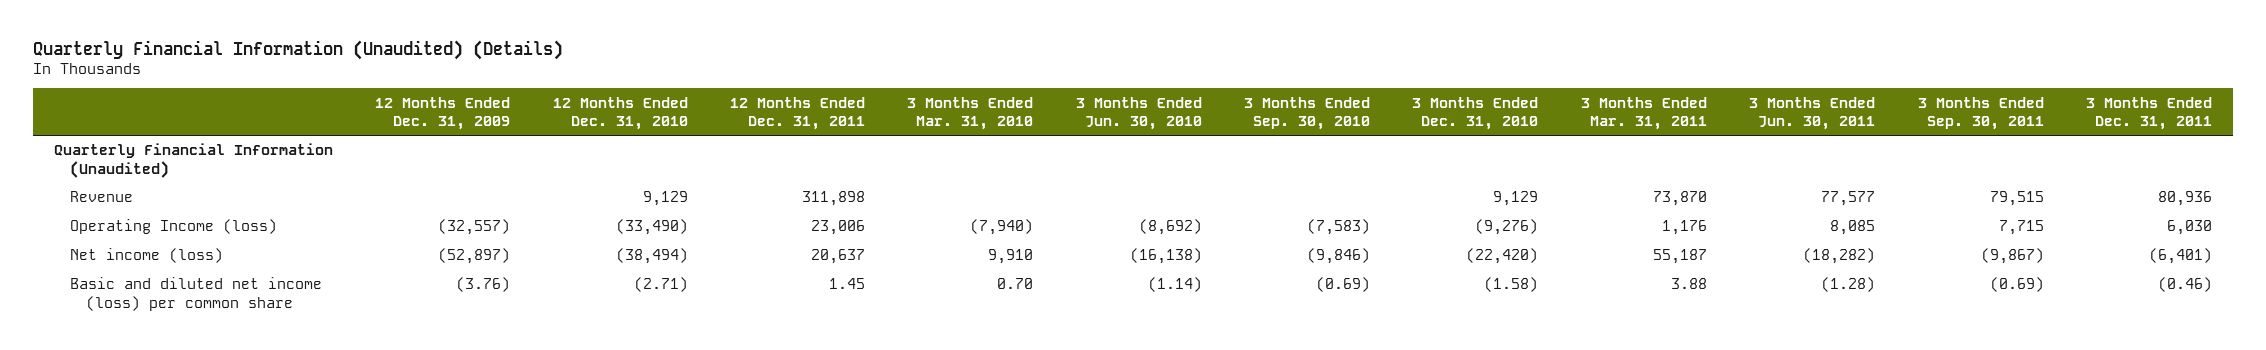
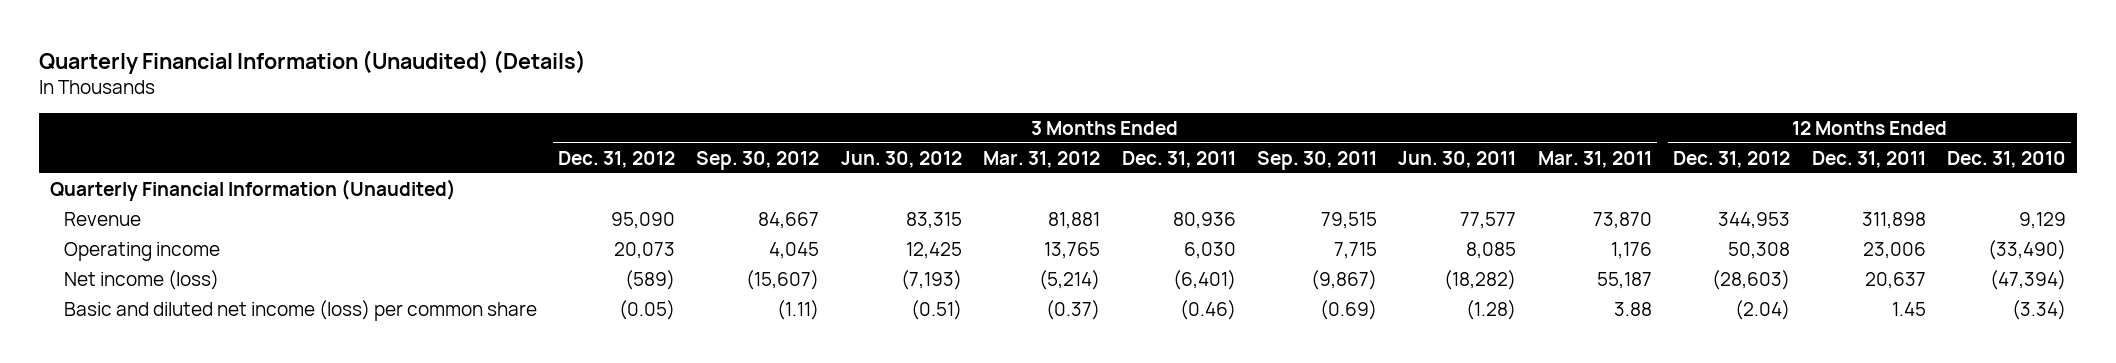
[375,96,511,131] 12 Months Ended Dec. 31, 2009 -> none
[907,96,1034,131] 3 Months Ended Mar. 31, 2010 -> none
[1075,96,1202,131] 3 Months Ended Jun. 30, 2010 -> none
[1244,96,1371,131] 3 Months Ended Sep. 30, 2010 -> none
[1412,96,1539,131] 3 Months Ended Dec. 31, 2010 -> none
none -> [558,150,676,168] Dec. 31, 2012
none -> [696,150,820,170] Sep. 30, 2012
none -> [840,150,962,168] Jun. 30, 2012
none -> [983,150,1101,168] Mar. 31, 2012
none -> [1673,150,1791,168] Dec. 31, 2012
[69,219,277,235] Operating Income (loss) -> [63,241,220,261] Operating income
[615,248,688,265] (38,494) -> [1989,269,2066,290] (47,394)
[633,277,688,293] (2.71) -> [2011,299,2066,320] (3.34)

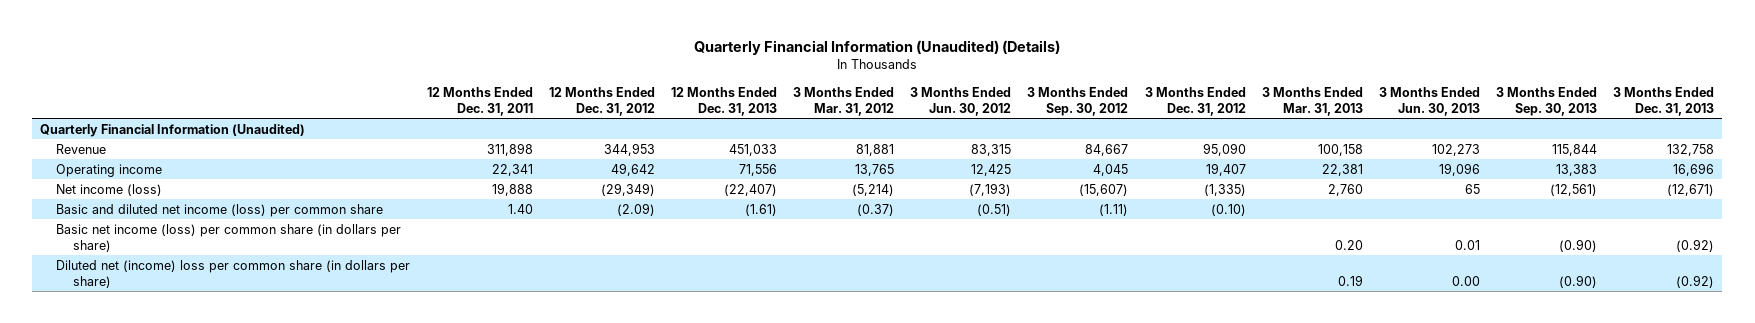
[1121,150,1236,168] Dec. 31, 2011 -> none
[1256,150,1377,170] Sep. 30, 2011 -> none
[1398,150,1517,168] Jun. 30, 2011 -> none
[1537,150,1652,168] Mar. 31, 2011 -> none
[1946,150,2066,168] Dec. 31, 2010 -> none
none -> [670,86,777,116] 12 Months Ended Dec. 31, 2013
none -> [1261,86,1363,116] 3 Months Ended Mar. 31, 2013
none -> [1378,86,1480,116] 3 Months Ended Jun. 30, 2013
none -> [1496,86,1598,116] 3 Months Ended Sep. 30, 2013
none -> [1613,86,1715,116] 3 Months Ended Dec. 31, 2013
[614,241,676,259] 20,073 -> [1205,162,1246,176] 19,407
[1728,241,1791,259] 50,308 -> [610,162,655,176] 49,642
[1862,241,1926,259] 23,006 -> [491,163,533,176] 22,341
[625,269,676,290] (589) -> [1203,183,1246,196] (1,335)
[1712,269,1791,290] (28,603) -> [600,182,655,196] (29,349)
[1864,271,1926,289] 20,637 -> [491,182,533,196] 19,888
[619,299,676,320] (0.05) -> [1210,203,1246,216] (0.10)
[1735,299,1791,320] (2.04) -> [616,202,655,216] (2.09)
[1891,301,1926,316] 1.45 -> [507,203,533,214] 1.40
none -> [56,223,402,252] Basic net income (loss) per common share (in dollars per share)
none -> [56,259,411,288] Diluted net (income) loss per common share (in dollars per share)

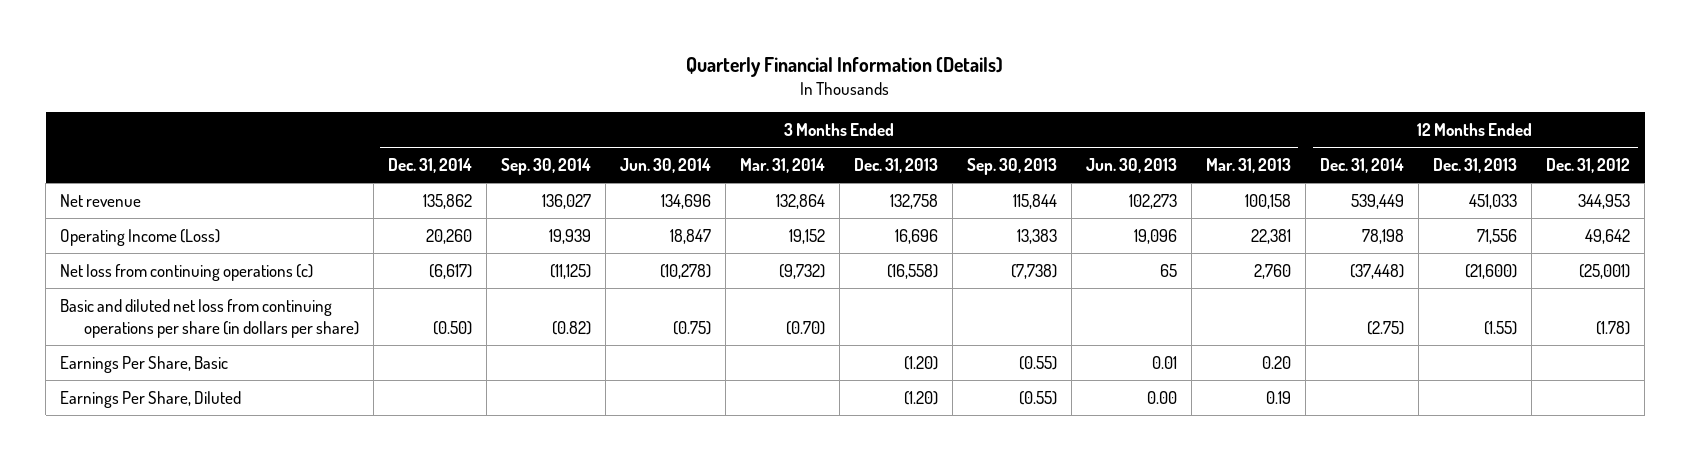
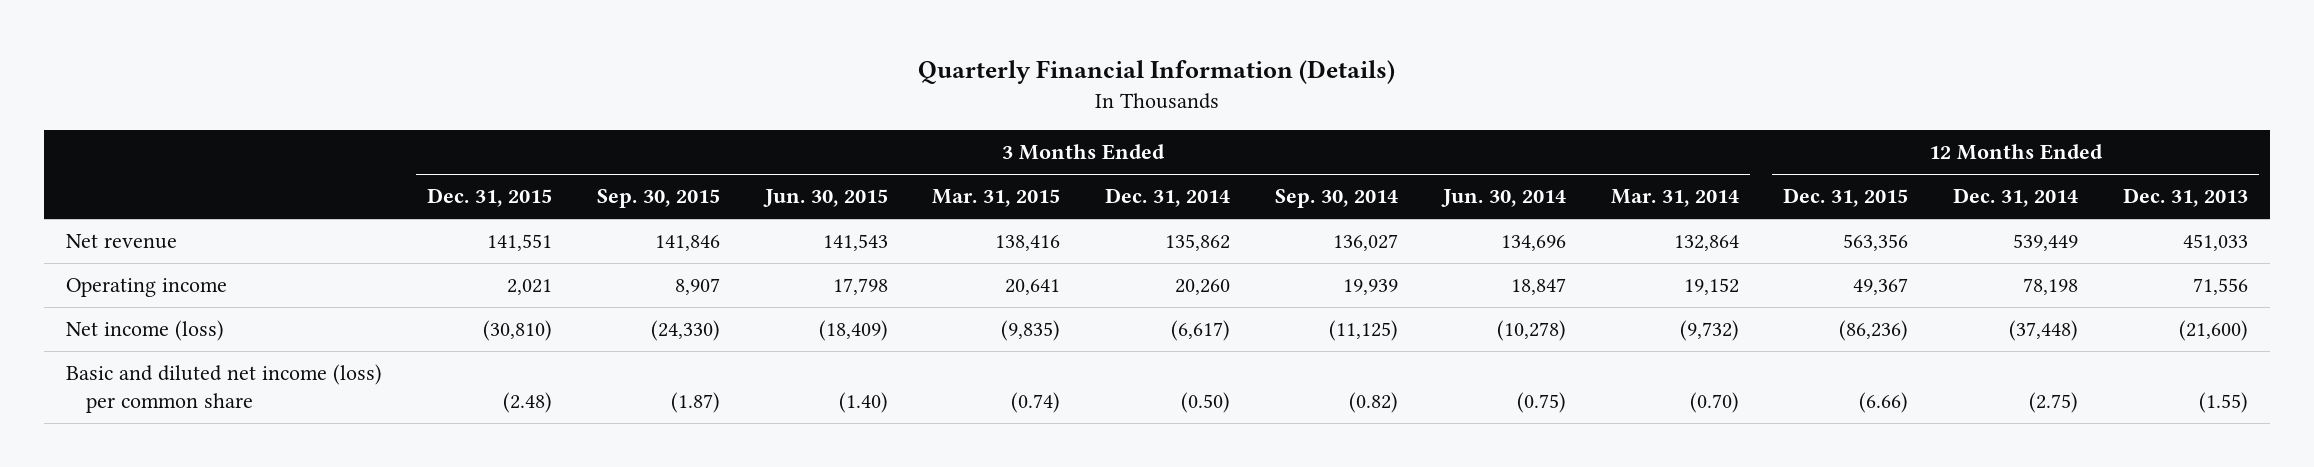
[853,157,938,173] Dec. 31, 2013 -> none
[967,157,1058,175] Sep. 30, 2013 -> none
[1086,157,1178,173] Jun. 30, 2013 -> none
[1206,157,1292,173] Mar. 31, 2013 -> none
[1546,157,1631,173] Dec. 31, 2012 -> none
none -> [427,188,553,208] Dec. 31, 2015
none -> [596,189,720,209] Sep. 30, 2015
none -> [762,189,888,208] Jun. 30, 2015
none -> [932,189,1061,208] Mar. 31, 2015
none -> [1783,188,1909,208] Dec. 31, 2015
[60,355,229,373] Earnings Per Share, Basic -> none
[60,390,242,408] Earnings Per Share, Diluted -> none
[60,228,221,246] Operating Income (Loss) -> [66,278,228,298] Operating income
[60,263,314,281] Net loss from continuing operations (c) -> [66,320,225,342] Net income (loss)
[60,298,359,338] Basic and diluted net loss from continuing operations per share (in dollars per share) -> [66,364,383,414] Basic and diluted net income (loss) per common share

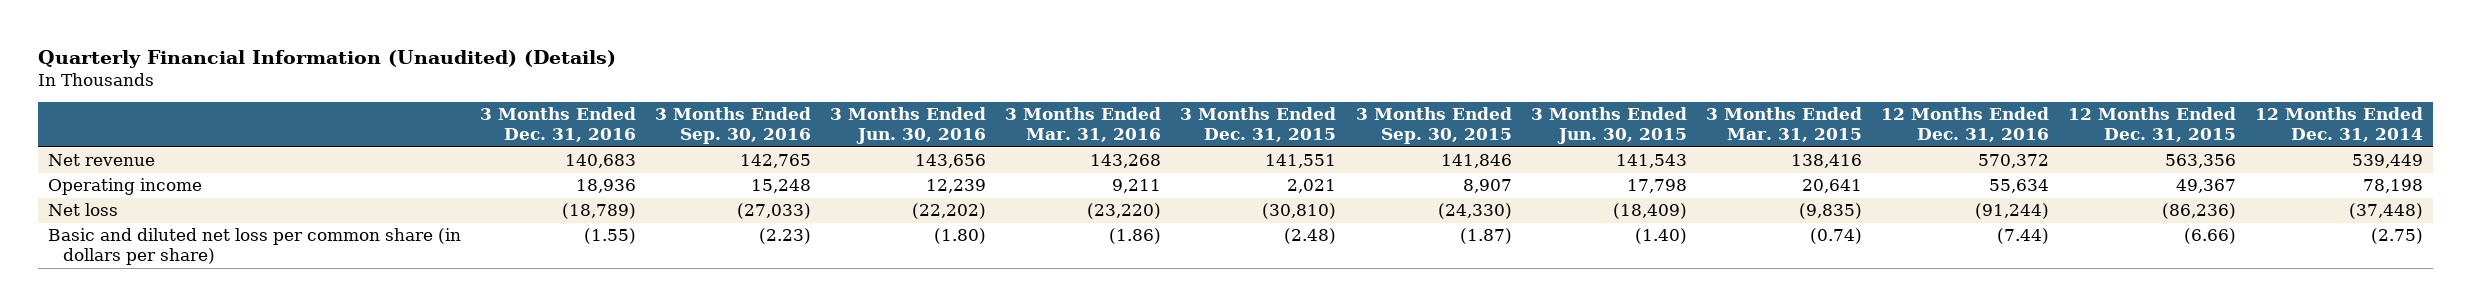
[918,60,1396,85] Quarterly Financial Information (Details) -> [38,49,617,68] Quarterly Financial Information (Unaudited) (Details)
[1105,188,1231,208] Dec. 31, 2014 -> none
[1274,189,1398,209] Sep. 30, 2014 -> none
[1440,189,1566,208] Jun. 30, 2014 -> none
[1610,189,1739,208] Mar. 31, 2014 -> none
[2122,188,2248,208] Dec. 31, 2013 -> none
none -> [479,107,636,143] 3 Months Ended Dec. 31, 2016
none -> [655,107,812,145] 3 Months Ended Sep. 30, 2016
none -> [830,107,987,145] 3 Months Ended Jun. 30, 2016
none -> [1005,107,1162,143] 3 Months Ended Mar. 31, 2016
none -> [1881,107,2050,143] 12 Months Ended Dec. 31, 2016
[66,320,225,342] Net income (loss) -> [47,203,118,217] Net loss
[66,364,383,414] Basic and diluted net income (loss) per common share -> [47,228,461,266] Basic and diluted net loss per common share (in dollars per share)

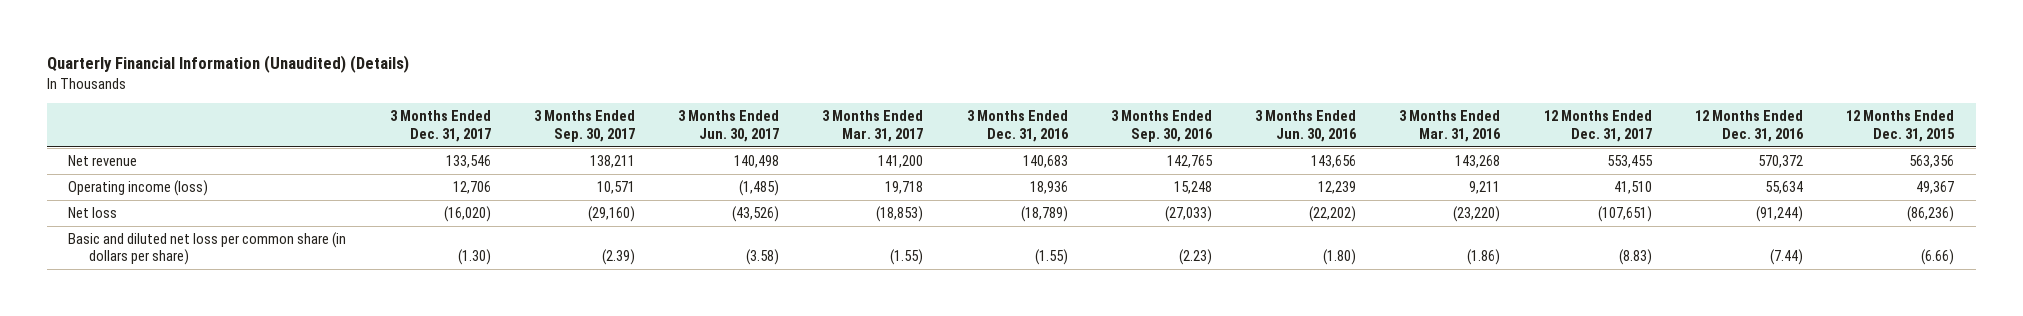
[1180,107,1337,143] 3 Months Ended Dec. 31, 2015 -> none
[1355,107,1512,145] 3 Months Ended Sep. 30, 2015 -> none
[1530,107,1687,145] 3 Months Ended Jun. 30, 2015 -> none
[1705,107,1862,143] 3 Months Ended Mar. 31, 2015 -> none
[2255,107,2424,143] 12 Months Ended Dec. 31, 2014 -> none
none -> [389,110,491,142] 3 Months Ended Dec. 31, 2017
none -> [533,110,635,142] 3 Months Ended Sep. 30, 2017
none -> [678,110,780,142] 3 Months Ended Jun. 30, 2017
none -> [822,110,924,142] 3 Months Ended Mar. 31, 2017
none -> [1543,110,1652,142] 12 Months Ended Dec. 31, 2017
[47,178,202,196] Operating income -> [68,180,209,197] Operating income (loss)

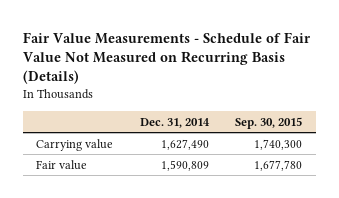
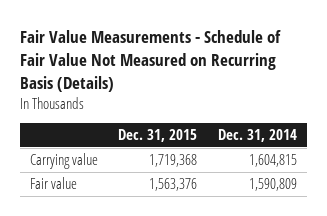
[235,116,303,129] Sep. 30, 2015 -> none
none -> [118,129,198,143] Dec. 31, 2015
[160,138,209,150] 1,627,490 -> [248,154,297,168] 1,604,815

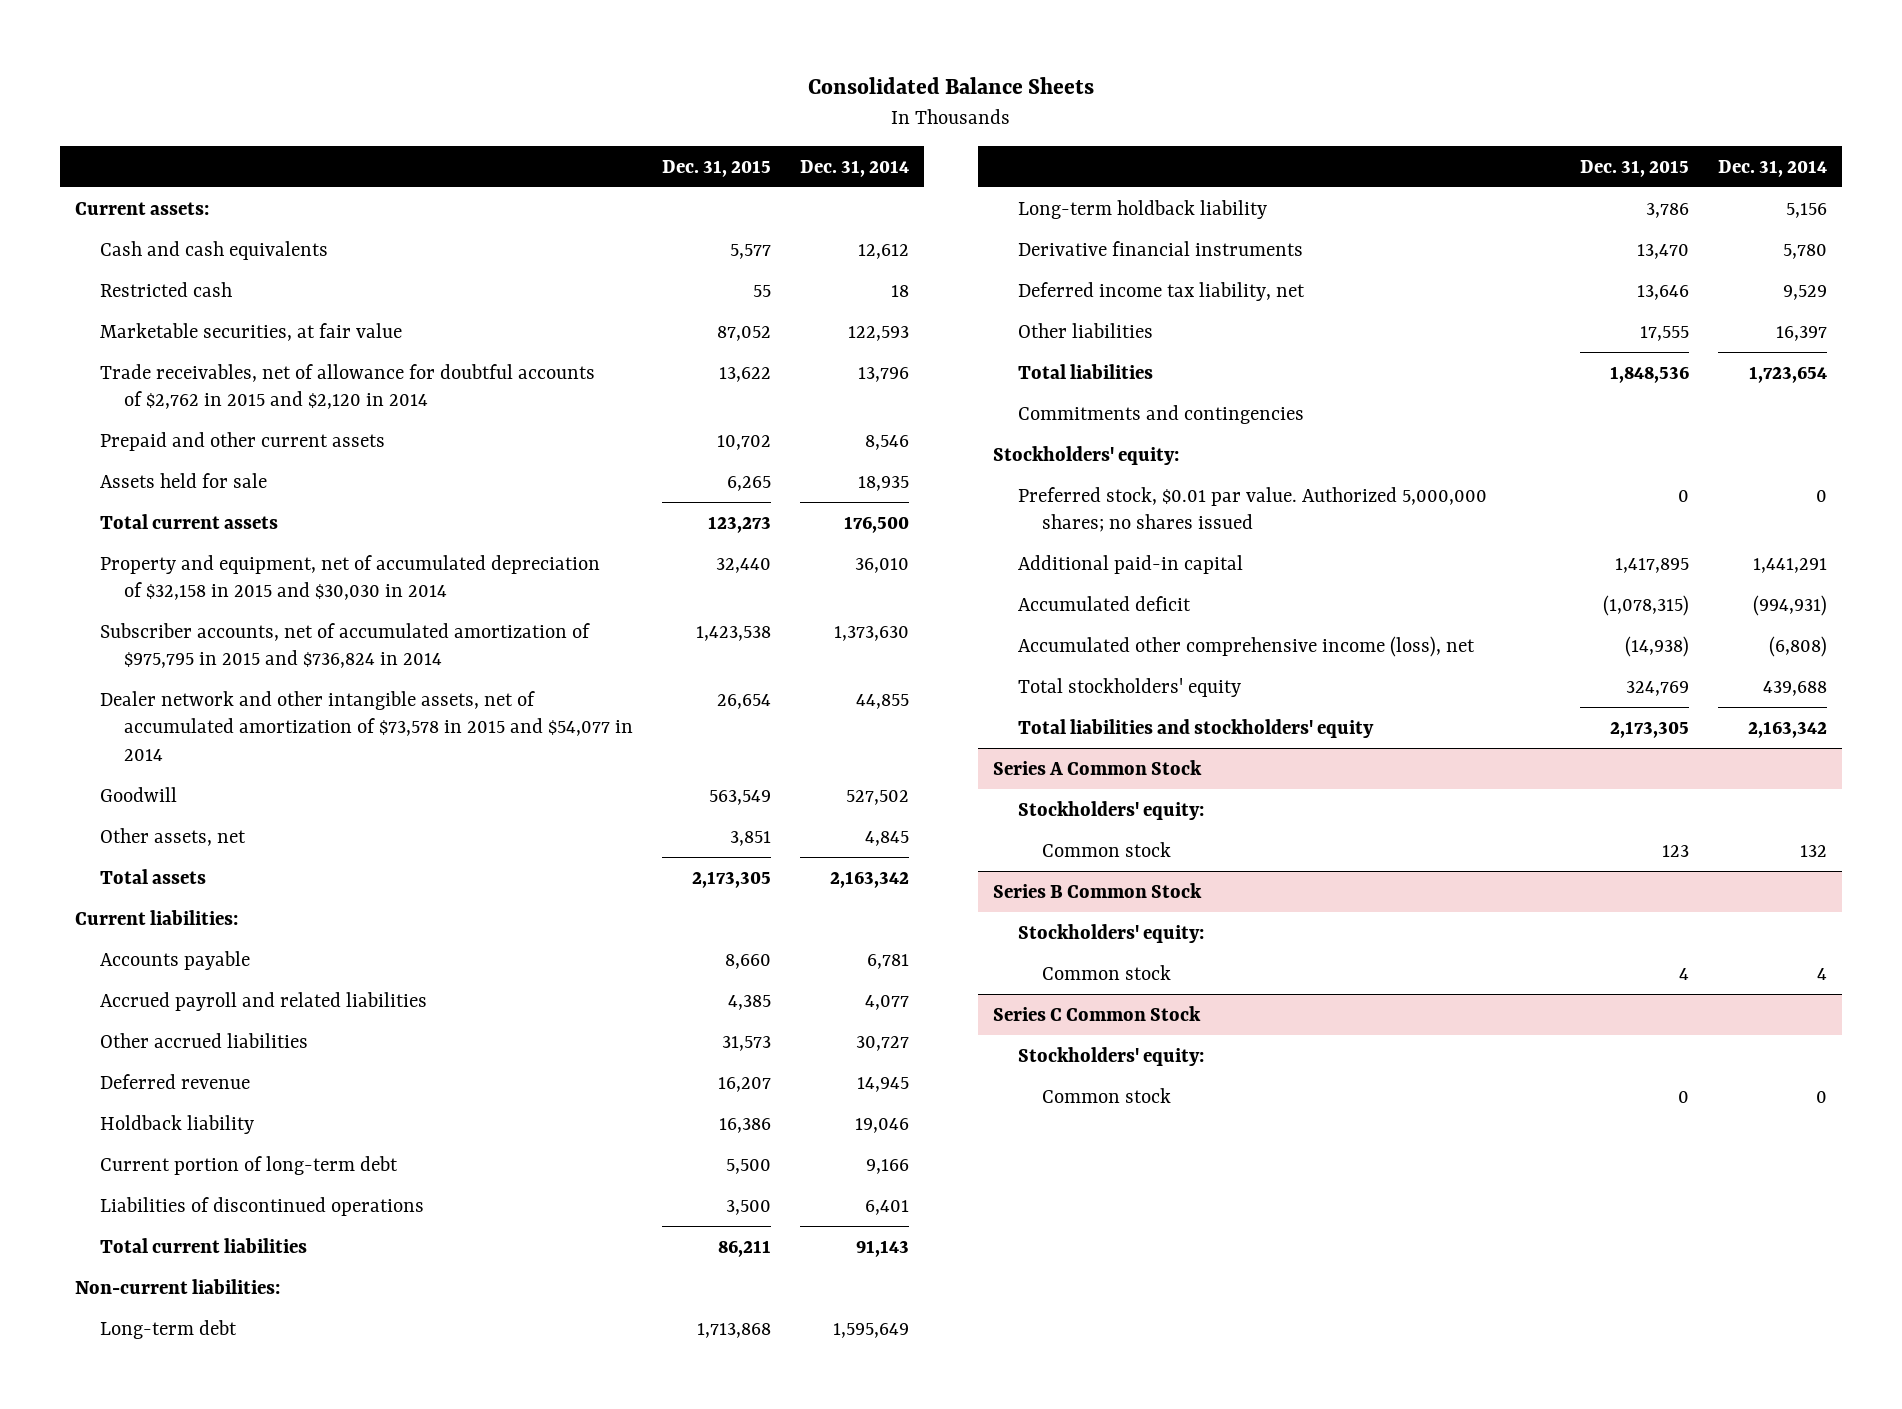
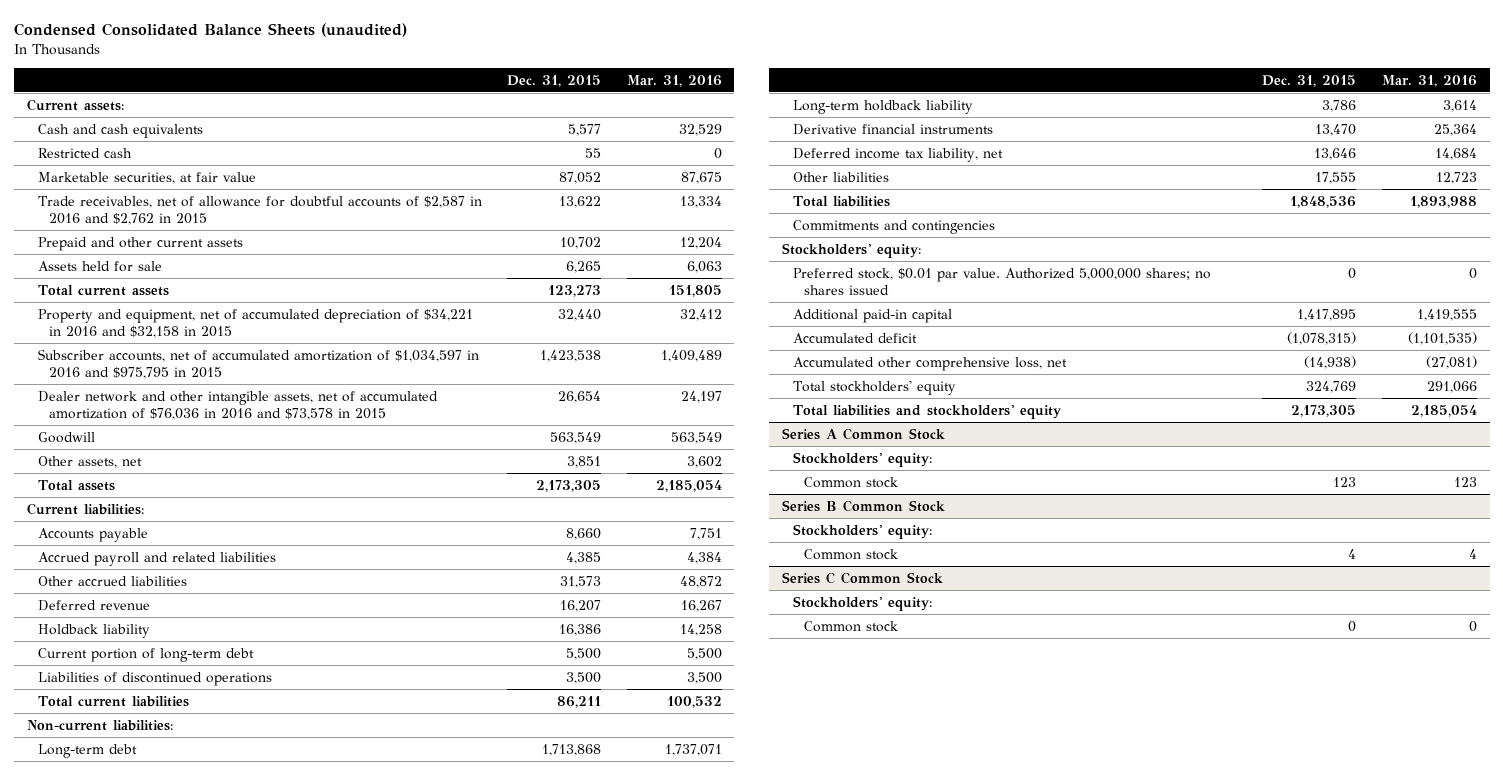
[807,77,1094,95] Consolidated Balance Sheets -> [13,23,407,38] Condensed Consolidated Balance Sheets (unaudited)
[800,159,910,177] Dec. 31, 2014 -> none
none -> [626,74,722,87] Mar. 31, 2016
[99,363,595,410] Trade receivables, net of allowance for doubtful accounts of $2,762 in 2015 and $2,120 in 2014 -> [37,195,482,225] Trade receivables, net of allowance for doubtful accounts of $2,587 in 2016 and $2,762 in 2015
[99,554,600,601] Property and equipment, net of accumulated depreciation of $32,158 in 2015 and $30,030 in 2014 -> [37,308,473,338] Property and equipment, net of accumulated depreciation of $34,221 in 2016 and $32,158 in 2015
[99,622,590,669] Subscriber accounts, net of accumulated amortization of $975,795 in 2015 and $736,824 in 2014 -> [37,348,479,379] Subscriber accounts, net of accumulated amortization of $1,034,597 in 2016 and $975,795 in 2015
[99,690,634,761] Dealer network and other intangible assets, net of accumulated amortization of $73,578 in 2015 and $54,077 in 2014 -> [37,390,438,420] Dealer network and other intangible assets, net of accumulated amortization of $76,036 in 2016 and $73,578 in 2015
[1017,635,1475,657] Accumulated other comprehensive income (loss), net -> [792,356,1067,371] Accumulated other comprehensive loss, net

